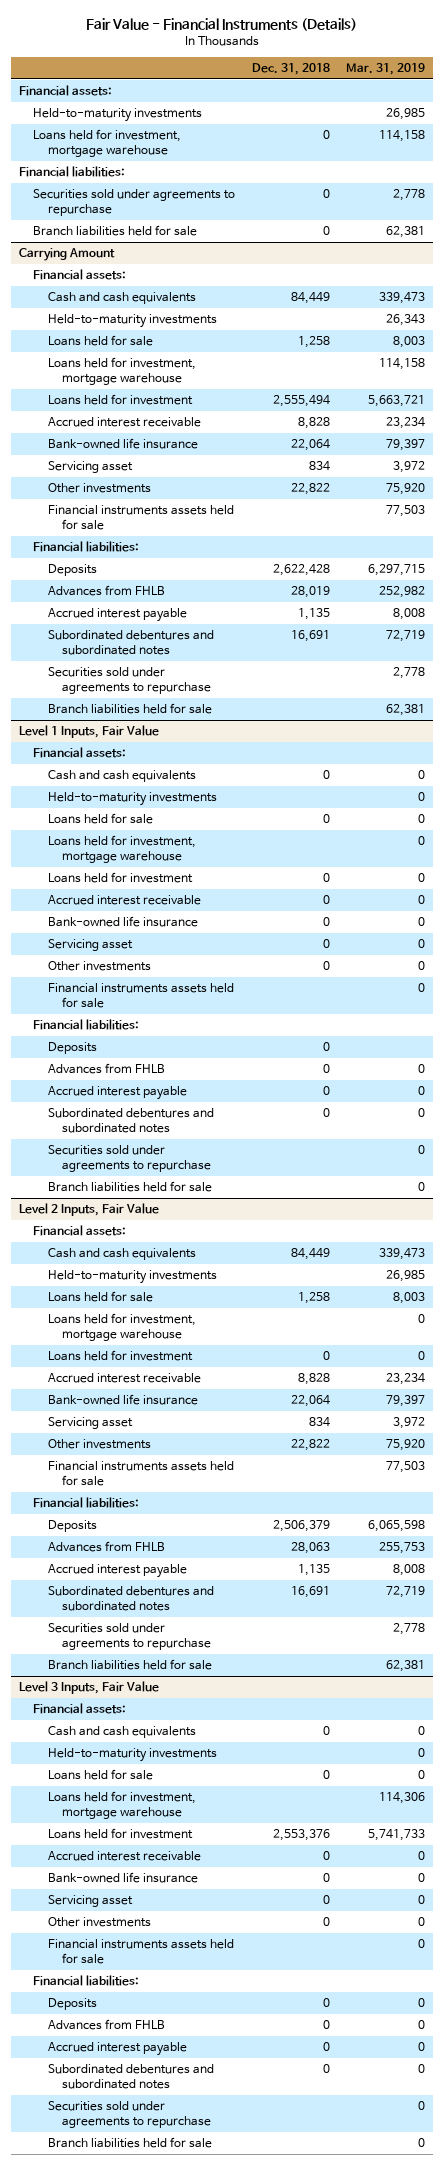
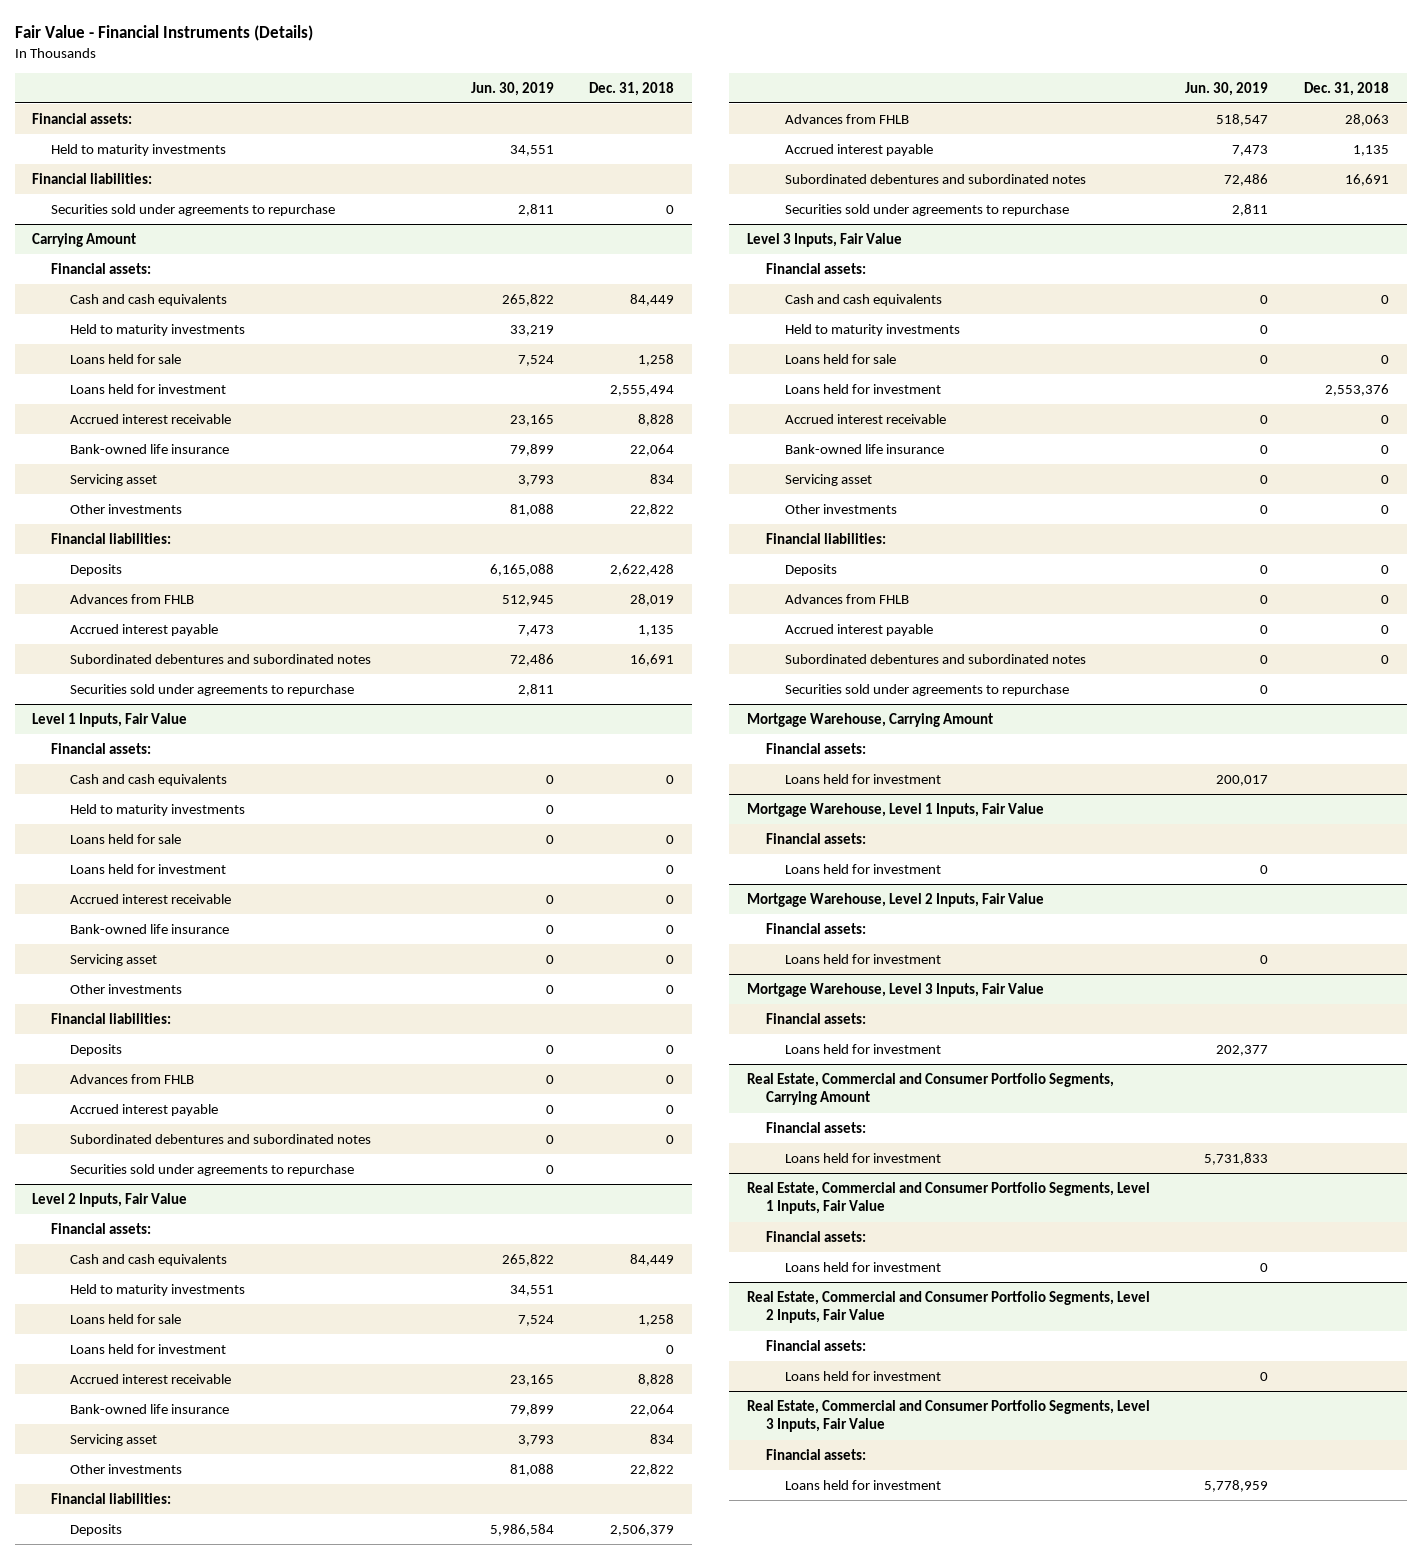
[346,62,426,75] Mar. 31, 2019 -> none
none -> [470,81,554,96] Jun. 30, 2019
[33,129,182,158] Loans held for investment, mortgage warehouse -> none
[33,108,203,123] Held-to-maturity investments -> [51,143,227,156] Held to maturity investments
[33,225,198,237] Branch liabilities held for sale -> none
[47,314,217,329] Held-to-maturity investments -> [70,323,246,336] Held to maturity investments
[47,357,196,386] Loans held for investment, mortgage warehouse -> none
[47,505,234,531] Financial instruments assets held for sale -> none
[47,703,212,715] Branch liabilities held for sale -> none
[47,792,217,807] Held-to-maturity investments -> [70,803,246,816] Held to maturity investments
[47,835,196,864] Loans held for investment, mortgage warehouse -> none
[47,983,234,1009] Financial instruments assets held for sale -> none
[47,1181,212,1193] Branch liabilities held for sale -> none
[47,1270,217,1285] Held-to-maturity investments -> [70,1283,246,1296] Held to maturity investments
[47,1313,196,1342] Loans held for investment, mortgage warehouse -> none
[47,1461,234,1487] Financial instruments assets held for sale -> none
[47,1659,212,1671] Branch liabilities held for sale -> none
[47,1748,217,1763] Held-to-maturity investments -> [784,323,960,336] Held to maturity investments
[47,1791,196,1820] Loans held for investment, mortgage warehouse -> none
[47,1939,234,1965] Financial instruments assets held for sale -> none
[47,2137,212,2149] Branch liabilities held for sale -> none
none -> [746,712,993,727] Mortgage Warehouse, Carrying Amount
none -> [765,742,866,754] Financial assets:
none -> [784,773,941,784] Loans held for investment
none -> [746,802,1044,817] Mortgage Warehouse, Level 1 Inputs, Fair Value
none -> [765,832,866,844] Financial assets:
none -> [784,863,941,874] Loans held for investment
none -> [746,892,1044,907] Mortgage Warehouse, Level 2 Inputs, Fair Value
none -> [765,922,866,934] Financial assets:
none -> [784,953,941,964] Loans held for investment
none -> [746,982,1044,997] Mortgage Warehouse, Level 3 Inputs, Fair Value
none -> [765,1012,866,1024] Financial assets:
none -> [784,1043,941,1054] Loans held for investment
none -> [746,1072,1114,1106] Real Estate, Commercial and Consumer Portfolio Segments, Carrying Amount
none -> [765,1121,866,1133] Financial assets:
none -> [784,1152,941,1163] Loans held for investment
none -> [746,1181,1150,1215] Real Estate, Commercial and Consumer Portfolio Segments, Level 1 Inputs, Fair Value
none -> [765,1230,866,1242] Financial assets:
none -> [784,1261,941,1272] Loans held for investment
none -> [746,1290,1150,1324] Real Estate, Commercial and Consumer Portfolio Segments, Level 2 Inputs, Fair Value
none -> [765,1339,866,1351] Financial assets:
none -> [784,1370,941,1381] Loans held for investment
none -> [746,1399,1150,1433] Real Estate, Commercial and Consumer Portfolio Segments, Level 3 Inputs, Fair Value
none -> [765,1448,866,1460] Financial assets:
none -> [784,1479,941,1490] Loans held for investment

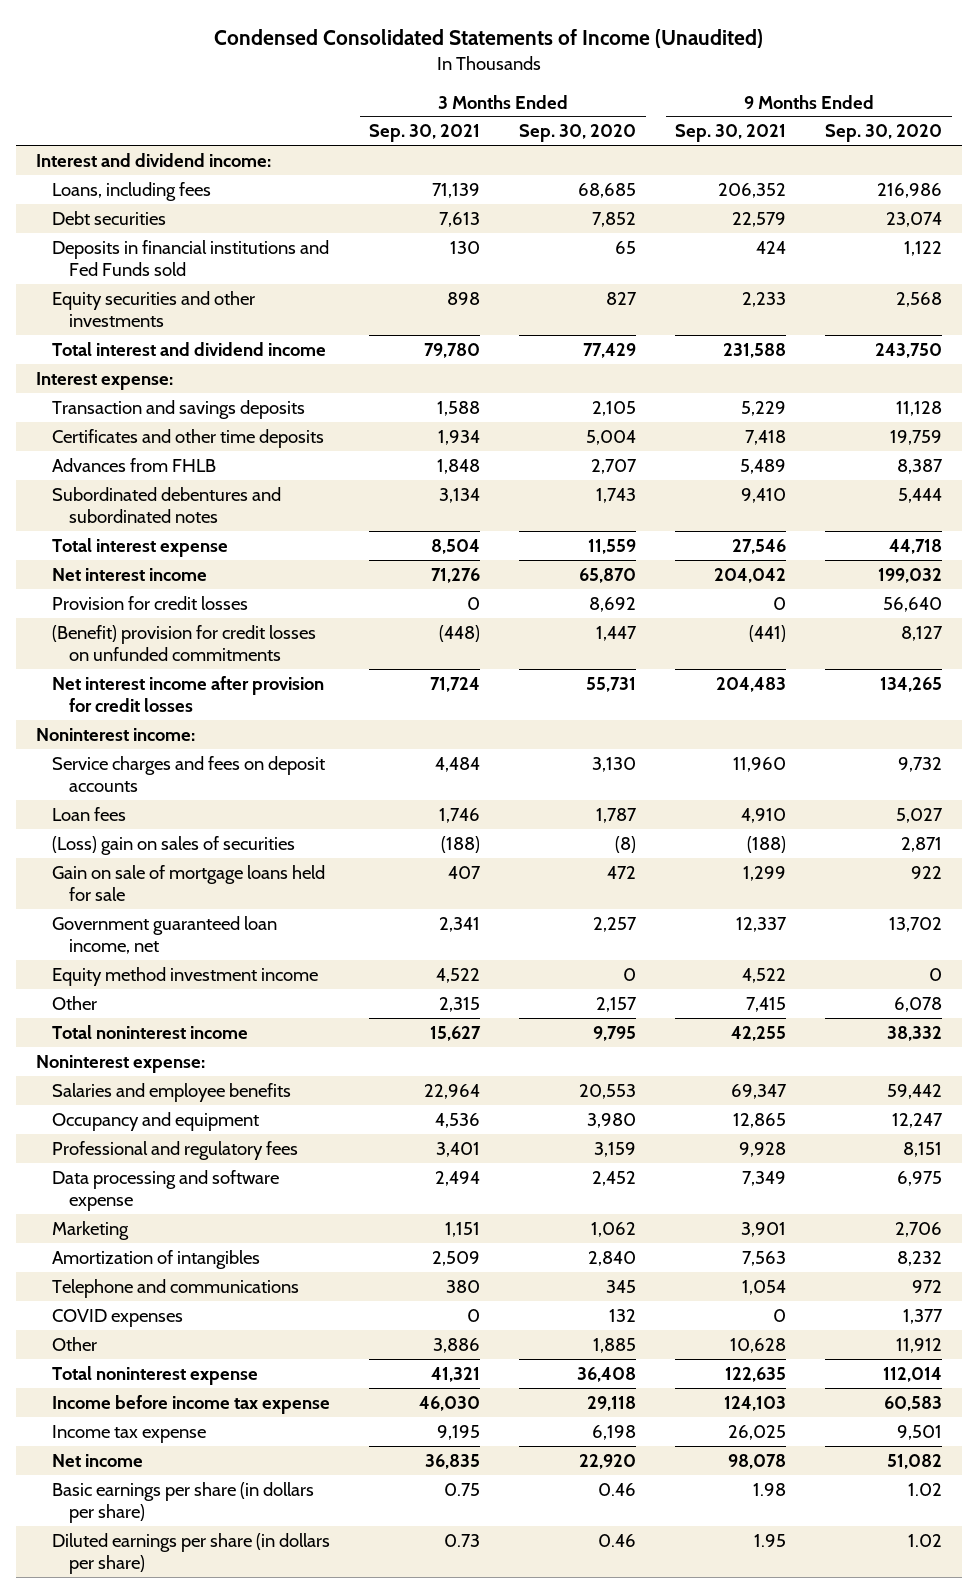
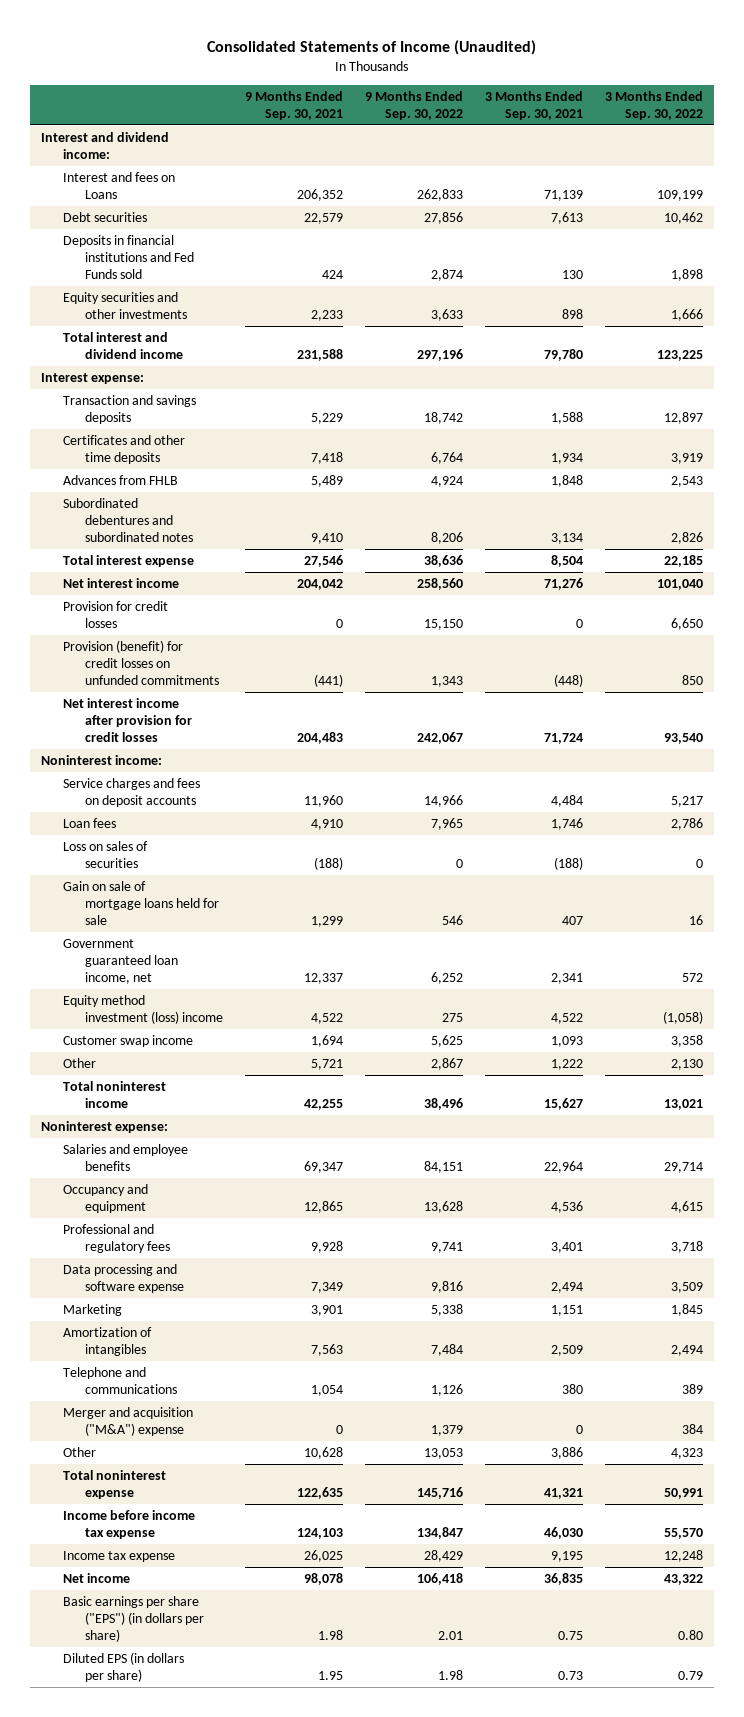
[214,28,764,48] Condensed Consolidated Statements of Income (Unaudited) -> [207,40,537,56] Consolidated Statements of Income (Unaudited)
[519,124,637,143] Sep. 30, 2020 -> none
[825,124,943,143] Sep. 30, 2020 -> none
none -> [365,90,464,120] 9 Months Ended Sep. 30, 2022
none -> [604,90,703,120] 3 Months Ended Sep. 30, 2022
[52,181,212,201] Loans, including fees -> [63,172,176,200] Interest and fees on Loans
[52,624,317,662] (Benefit) provision for credit losses on unfunded commitments -> [63,640,220,685] Provision (benefit) for credit losses on unfunded commitments
[52,835,296,855] (Loss) gain on sales of securities -> [63,841,149,869] Loss on sales of securities
[52,966,319,986] Equity method investment income -> [63,995,224,1025] Equity method investment (loss) income
none -> [63,1035,194,1048] Customer swap income
[439,996,481,1012] 2,315 -> [550,1059,583,1071] 1,222
[746,996,787,1012] 7,415 -> [311,1059,344,1071] 5,721
[52,1308,184,1327] COVID expenses -> none
none -> [63,1407,194,1437] Merger and acquisition ("M&A") expense
[52,1481,315,1524] Basic earnings per share (in dollars per share) -> [63,1596,205,1642] Basic earnings per share ("EPS") (in dollars per share)
[52,1532,331,1575] Diluted earnings per share (in dollars per share) -> [63,1652,185,1683] Diluted EPS (in dollars per share)

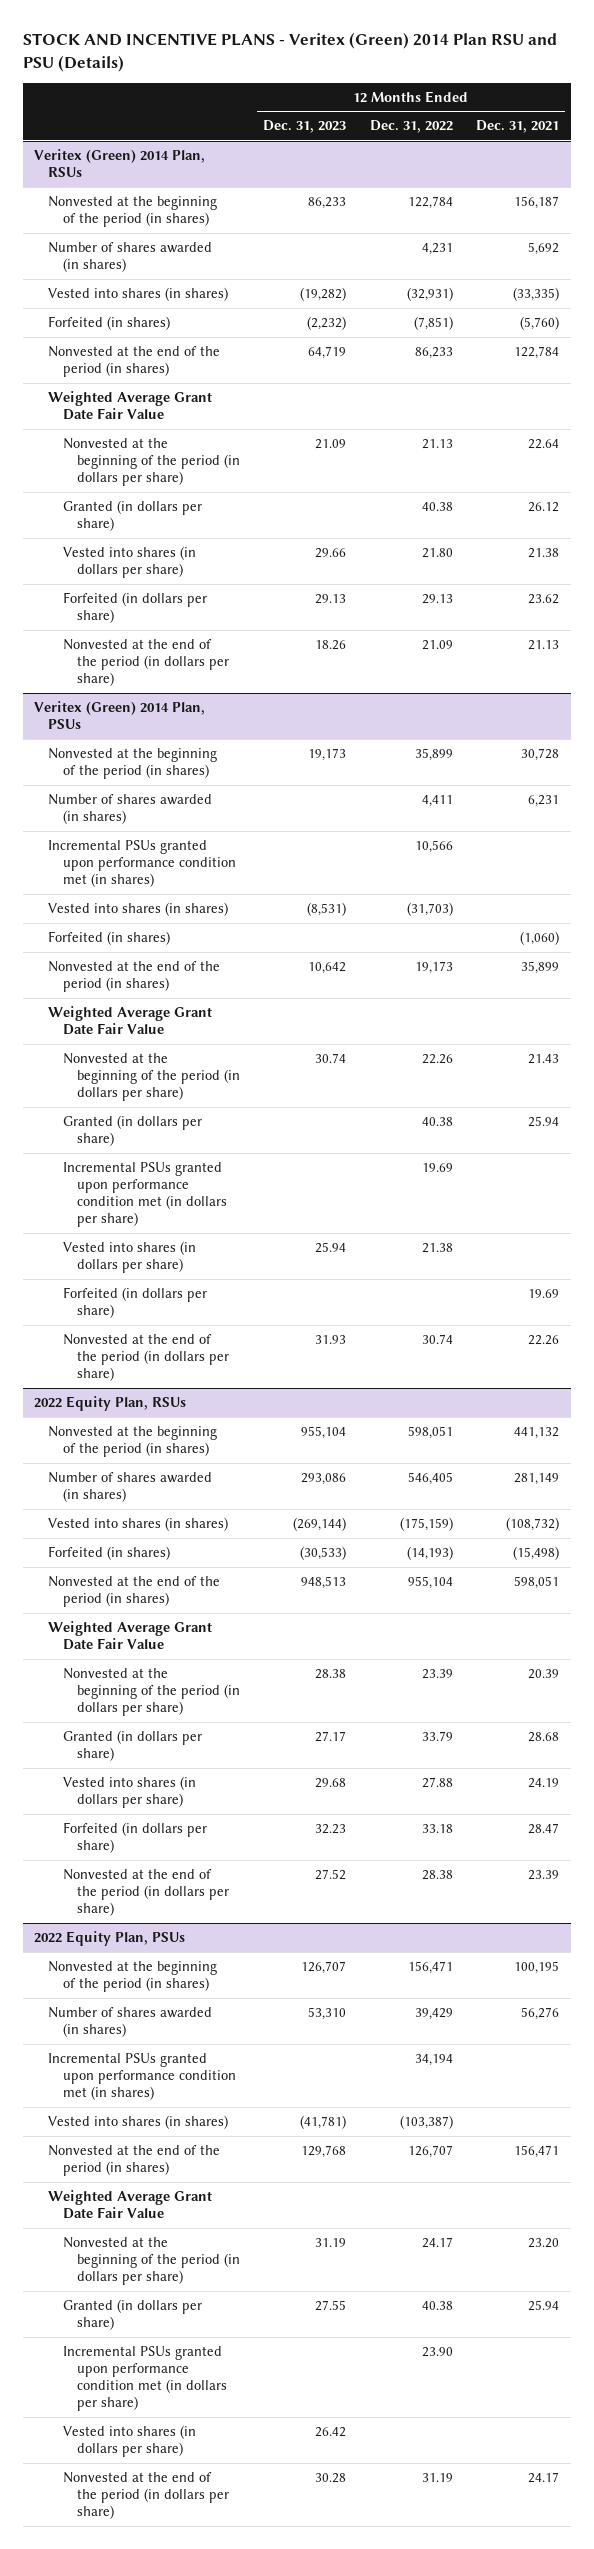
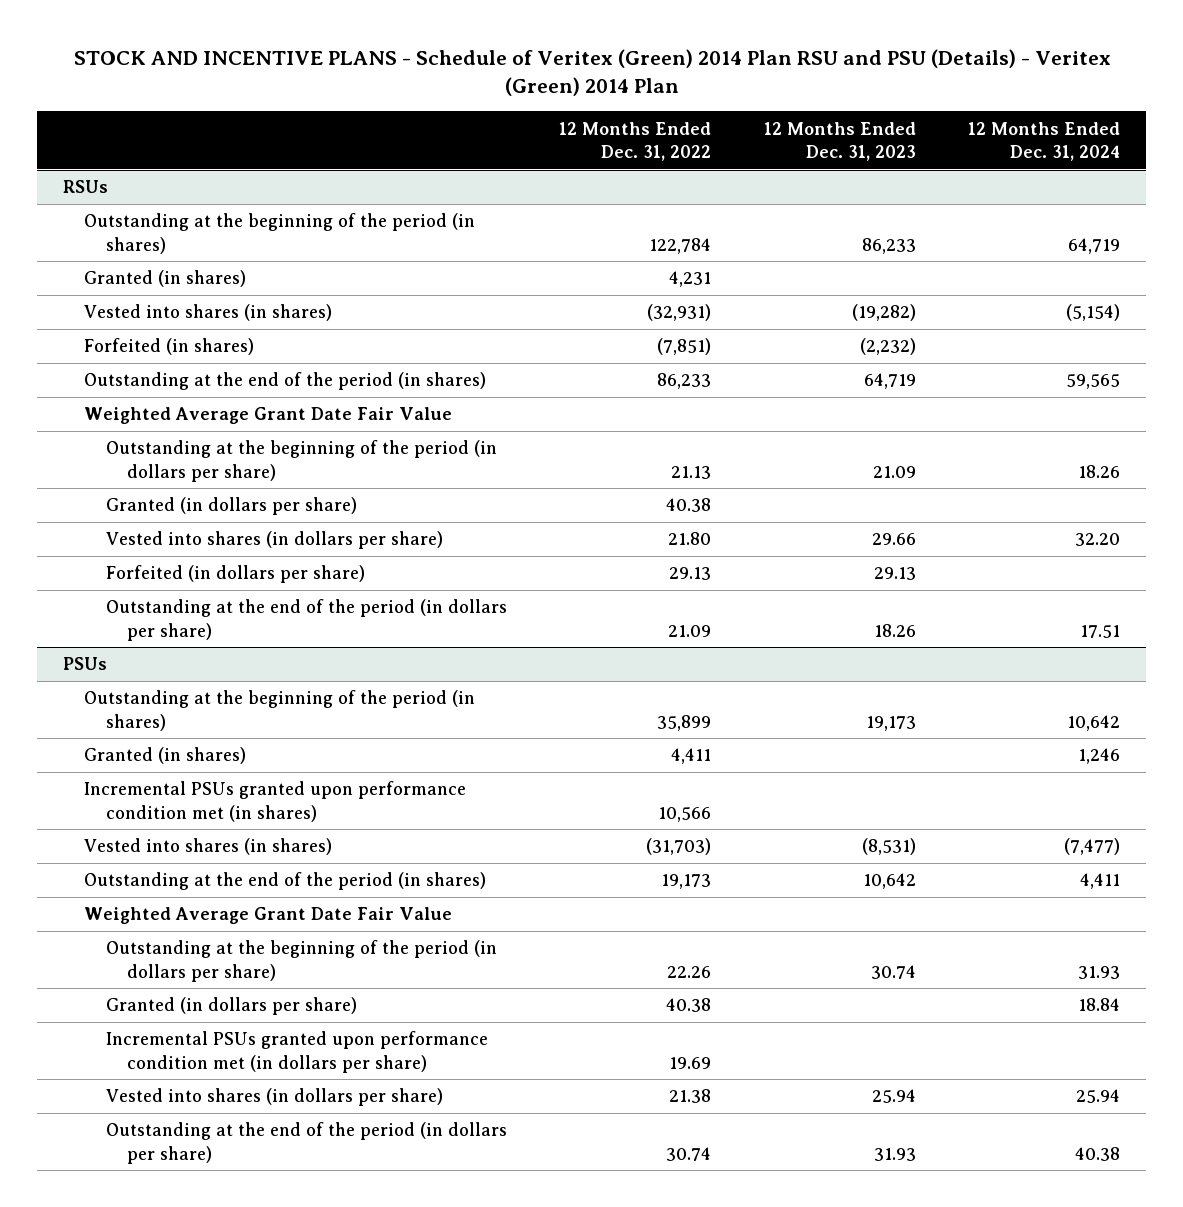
[22,32,557,73] STOCK AND INCENTIVE PLANS - Veritex (Green) 2014 Plan RSU and PSU (Details) -> [73,49,1111,97] STOCK AND INCENTIVE PLANS - Schedule of Veritex (Green) 2014 Plan RSU and PSU (Details) - Veritex (Green) 2014 Plan
[476,120,560,134] Dec. 31, 2021 -> none
none -> [968,121,1121,161] 12 Months Ended Dec. 31, 2024
[34,149,206,178] Veritex (Green) 2014 Plan, RSUs -> none
none -> [63,180,109,194] RSUs
[48,196,218,228] Nonvested at the beginning of the period (in shares) -> [84,213,476,254] Outstanding at the beginning of the period (in shares)
[48,242,213,273] Number of shares awarded (in shares) -> [84,270,247,288] Granted (in shares)
[48,346,221,378] Nonvested at the end of the period (in shares) -> [84,372,487,391] Outstanding at the end of the period (in shares)
[62,438,240,487] Nonvested at the beginning of the period (in dollars per share) -> [105,440,497,482] Outstanding at the beginning of the period (in dollars per share)
[34,701,206,730] Veritex (Green) 2014 Plan, PSUs -> none
[62,639,229,687] Nonvested at the end of the period (in dollars per share) -> [105,599,507,641] Outstanding at the end of the period (in dollars per share)
none -> [63,657,108,671] PSUs
[48,748,218,780] Nonvested at the beginning of the period (in shares) -> [84,690,476,731] Outstanding at the beginning of the period (in shares)
[48,794,213,825] Number of shares awarded (in shares) -> [84,747,247,765] Granted (in shares)
[48,931,171,946] Forfeited (in shares) -> none
[48,961,221,993] Nonvested at the end of the period (in shares) -> [84,872,487,891] Outstanding at the end of the period (in shares)
[62,1053,240,1102] Nonvested at the beginning of the period (in dollars per share) -> [105,940,497,982] Outstanding at the beginning of the period (in dollars per share)
[62,1287,207,1319] Forfeited (in dollars per share) -> none
[34,1396,187,1412] 2022 Equity Plan, RSUs -> none
[48,1426,218,1458] Nonvested at the beginning of the period (in shares) -> none
[48,1472,213,1503] Number of shares awarded (in shares) -> none
[48,1517,229,1532] Vested into shares (in shares) -> none
[48,1546,171,1561] Forfeited (in shares) -> none
[48,1576,221,1608] Nonvested at the end of the period (in shares) -> none
[48,1621,213,1651] Weighted Average Grant Date Fair Value -> none
[62,1668,240,1717] Nonvested at the beginning of the period (in dollars per share) -> none
[62,1730,202,1762] Granted (in dollars per share) -> none
[62,1776,196,1809] Vested into shares (in dollars per share) -> none
[62,1822,207,1854] Forfeited (in dollars per share) -> none
[62,1869,229,1917] Nonvested at the end of the period (in dollars per share) -> none
[34,1931,186,1947] 2022 Equity Plan, PSUs -> none
[48,1961,218,1993] Nonvested at the beginning of the period (in shares) -> none
[48,2007,213,2038] Number of shares awarded (in shares) -> none
[48,2053,236,2101] Incremental PSUs granted upon performance condition met (in shares) -> none
[48,2115,229,2130] Vested into shares (in shares) -> none
[48,2145,221,2177] Nonvested at the end of the period (in shares) -> none
[48,2190,213,2220] Weighted Average Grant Date Fair Value -> none
[62,2237,240,2286] Nonvested at the beginning of the period (in dollars per share) -> none
[62,2299,202,2331] Granted (in dollars per share) -> none
[62,2346,227,2412] Incremental PSUs granted upon performance condition met (in dollars per share) -> none
[62,2425,196,2458] Vested into shares (in dollars per share) -> none
[62,2472,229,2520] Nonvested at the end of the period (in dollars per share) -> none
[62,1334,229,1382] Nonvested at the end of the period (in dollars per share) -> [105,1122,507,1164] Outstanding at the end of the period (in dollars per share)

